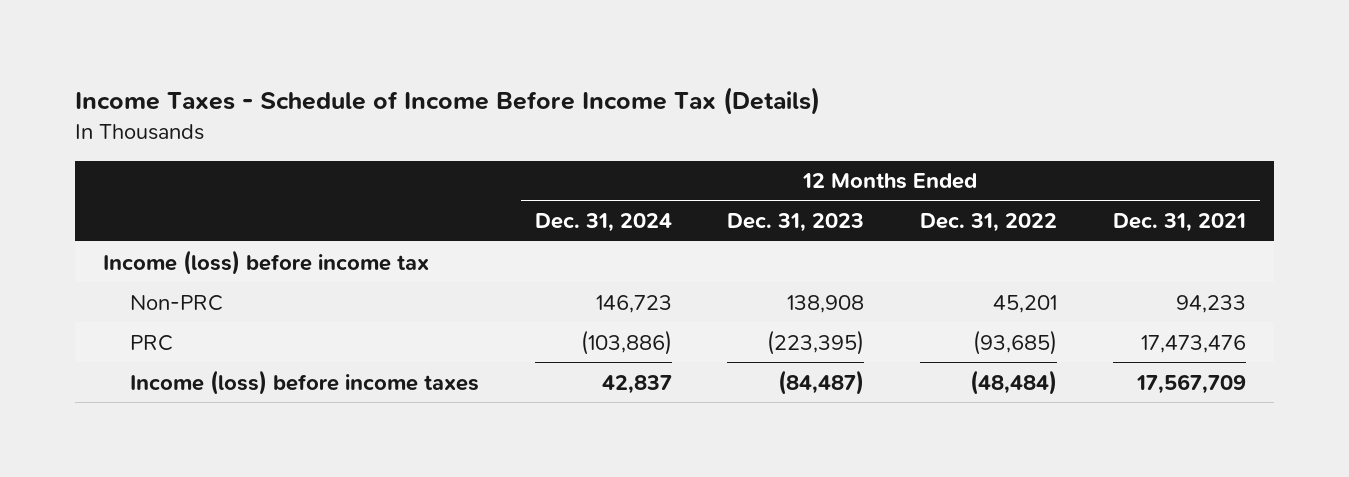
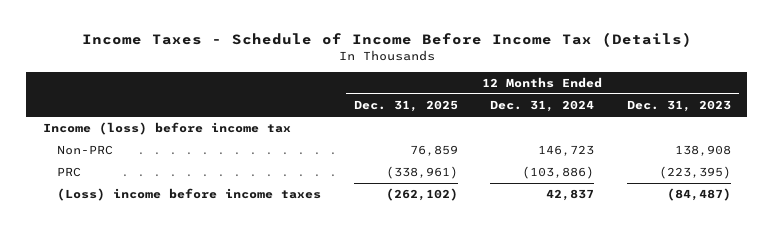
[920,213,1058,233] Dec. 31, 2022 -> none
[1112,213,1246,233] Dec. 31, 2021 -> none
none -> [353,100,458,113] Dec. 31, 2025
[129,369,479,395] Income (loss) before income taxes -> [57,188,322,202] (Loss) income before income taxes

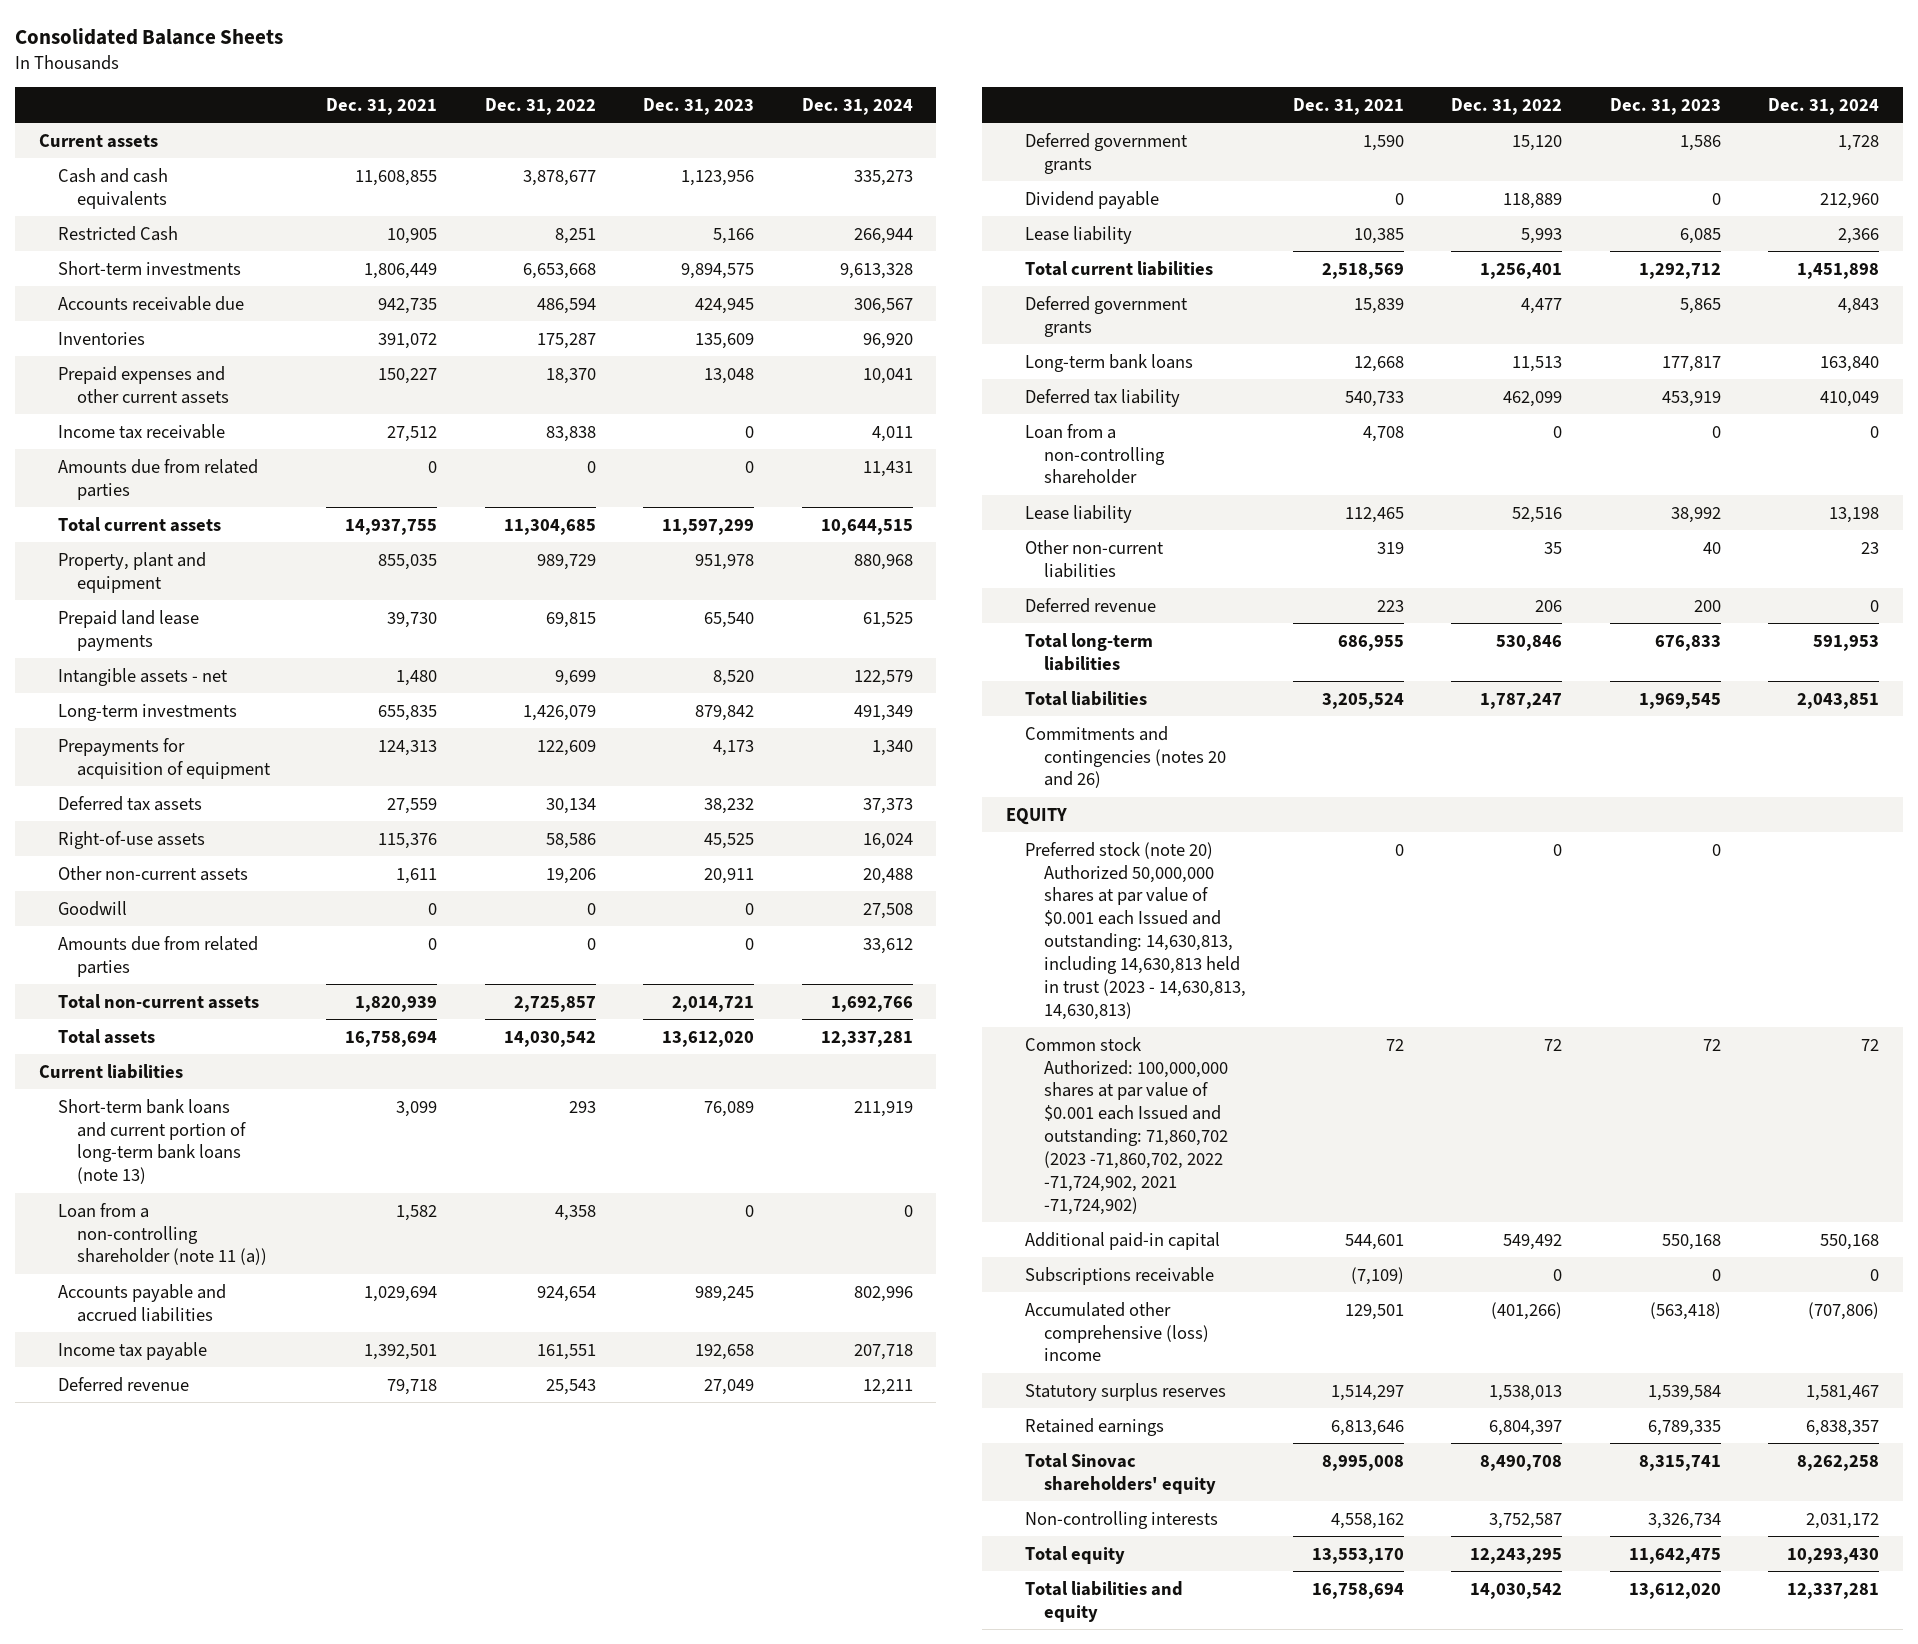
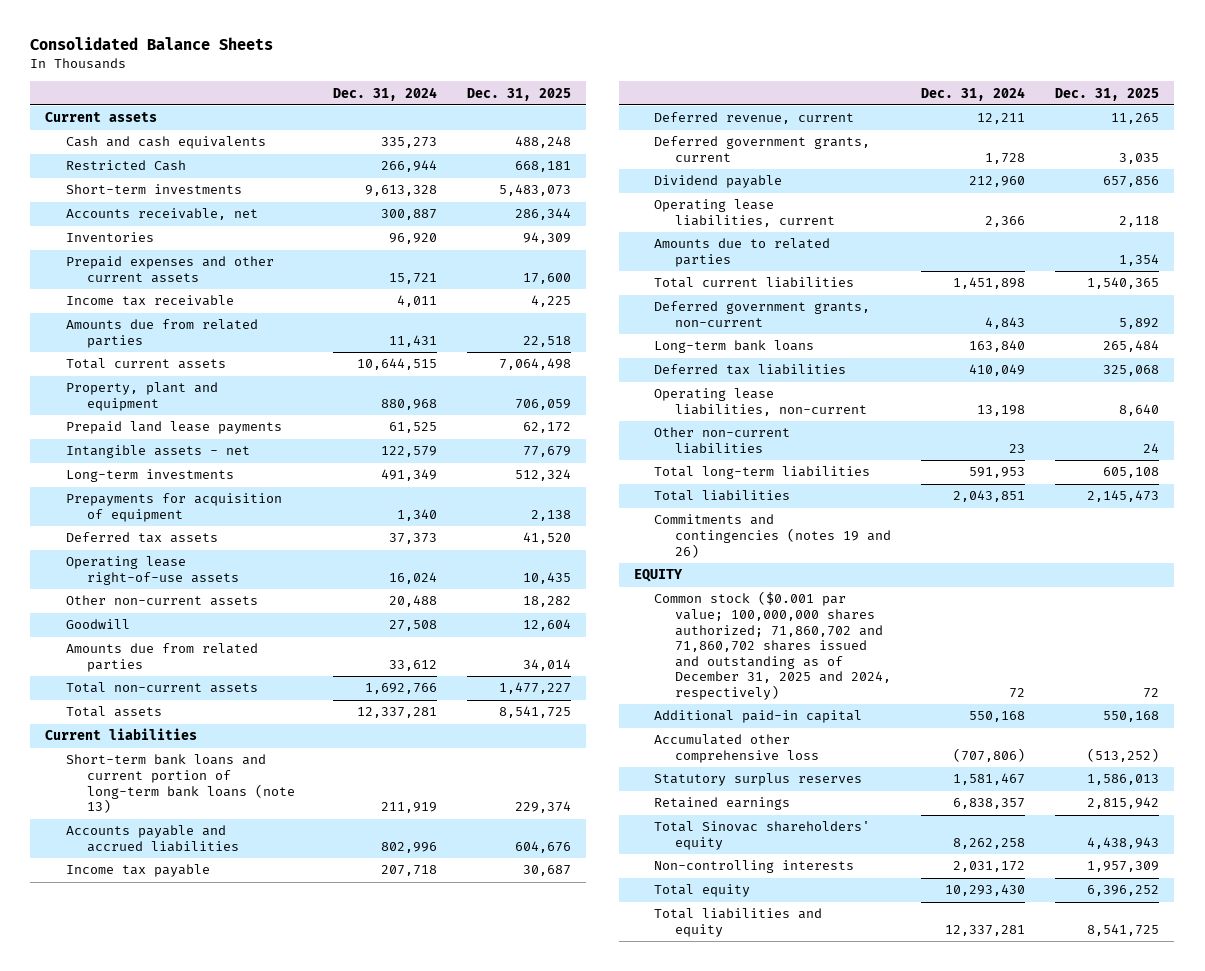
[326,97,438,115] Dec. 31, 2021 -> none
[484,97,596,115] Dec. 31, 2022 -> none
[643,97,755,115] Dec. 31, 2023 -> none
none -> [466,87,571,101] Dec. 31, 2025
[57,295,244,311] Accounts receivable due -> [65,208,258,221] Accounts receivable, net
[853,297,913,314] 306,567 -> [380,209,437,221] 300,887
[862,367,913,384] 10,041 -> [388,273,437,285] 15,721
[57,830,205,849] Right-of-use assets -> [65,556,239,586] Operating lease right-of-use assets
[57,1202,267,1266] Loan from a non-controlling shareholder (note 11 (a)) -> none
[57,1376,189,1392] Deferred revenue -> [654,112,855,125] Deferred revenue, current
[1024,132,1188,174] Deferred government grants -> [654,136,871,163] Deferred government grants, current
[1024,225,1132,244] Lease liability -> [654,199,836,228] Operating lease liabilities, current
none -> [654,238,831,268] Amounts due to related parties
[1024,295,1188,337] Deferred government grants -> [654,301,871,328] Deferred government grants, non-current
[1024,423,1165,485] Loan from a non-controlling shareholder -> none
[1024,388,1180,407] Deferred tax liability -> [654,364,847,376] Deferred tax liabilities
[1024,504,1132,523] Lease liability -> [654,388,868,417] Operating lease liabilities, non-current
[1024,597,1156,613] Deferred revenue -> none
[1024,725,1226,789] Commitments and contingencies (notes 20 and 26) -> [654,514,892,558] Commitments and contingencies (notes 19 and 26)
[1024,841,1246,1020] Preferred stock (note 20) Authorized 50,000,000 shares at par value of $0.001 each Issued and outstanding: 14,630,813, including 14,630,813 held in trust (2023 - 14,630,813, 14,630,813) -> none
[1024,1036,1228,1215] Common stock Authorized: 100,000,000 shares at par value of $0.001 each Issued and outstanding: 71,860,702 (2023 -71,860,702, 2022 -71,724,902, 2021 -71,724,902) -> [654,591,892,700] Common stock ($0.001 par value; 100,000,000 shares authorized; 71,860,702 and 71,860,702 shares issued and outstanding as of December 31, 2025 and 2024, respectively)
[1024,1266,1214,1285] Subscriptions receivable -> none
[1024,1301,1209,1362] Accumulated other comprehensive (loss) income -> [654,734,820,764] Accumulated other comprehensive loss

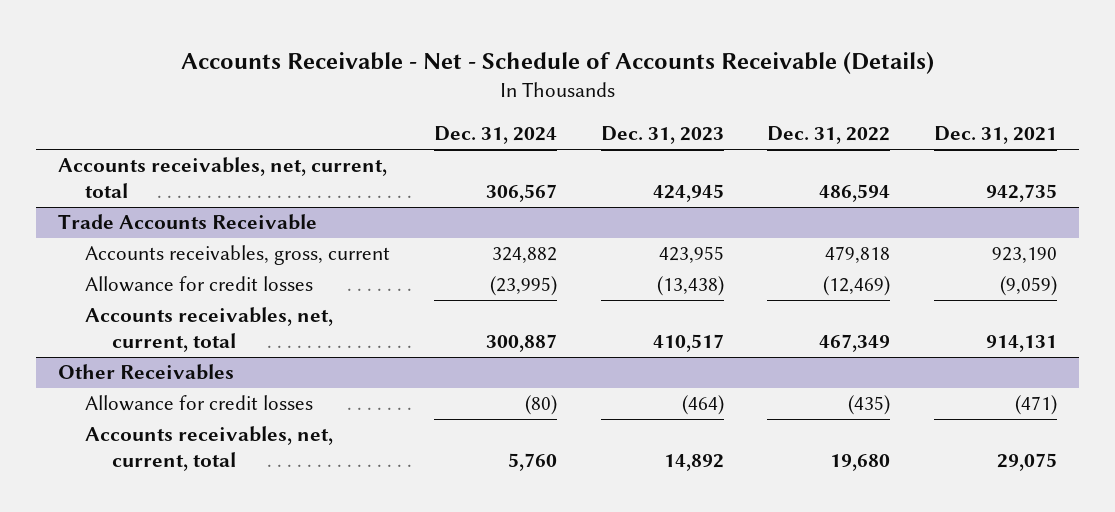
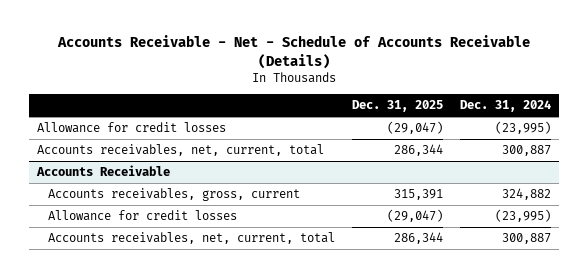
[600,126,724,145] Dec. 31, 2023 -> none
[767,126,891,145] Dec. 31, 2022 -> none
[934,126,1058,145] Dec. 31, 2021 -> none
none -> [351,100,443,113] Dec. 31, 2025
none -> [37,122,227,134] Allowance for credit losses
[485,184,557,203] 306,567 -> [501,145,551,157] 300,887
[58,214,318,231] Trade Accounts Receivable -> [36,165,171,177] Accounts Receivable
[58,364,235,381] Other Receivables -> none
[85,395,314,412] Allowance for credit losses -> none
[85,426,334,472] Accounts receivables, net, current, total -> none

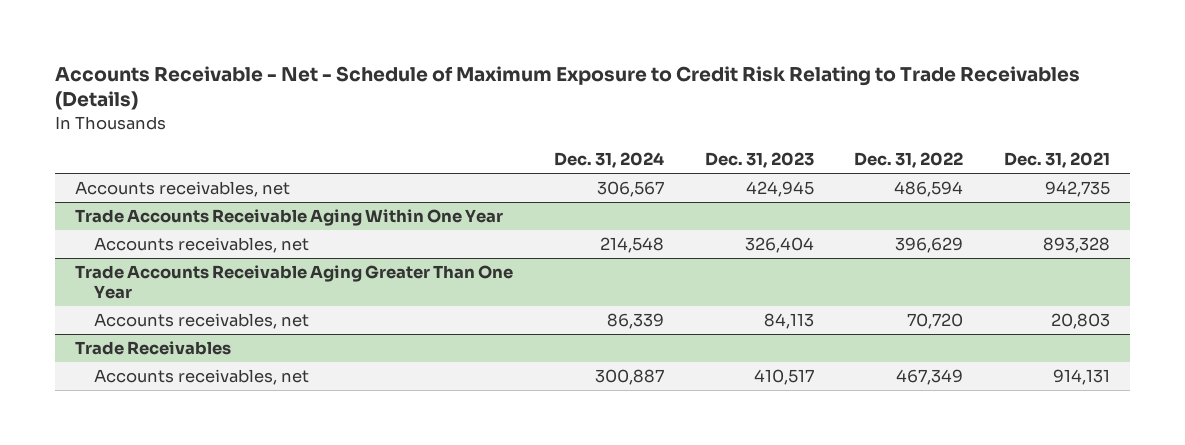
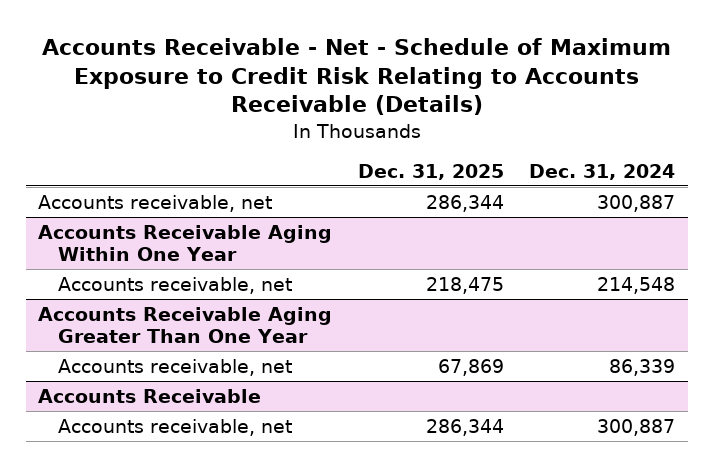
[55,65,1081,111] Accounts Receivable - Net - Schedule of Maximum Exposure to Credit Risk Relating to Trade Receivables (Details) -> [41,37,671,116] Accounts Receivable - Net - Schedule of Maximum Exposure to Credit Risk Relating to Accounts Receivable (Details)
[704,152,814,169] Dec. 31, 2023 -> none
[854,152,964,169] Dec. 31, 2022 -> none
[1004,152,1111,169] Dec. 31, 2021 -> none
none -> [357,163,504,180] Dec. 31, 2025
[75,340,232,355] Trade Receivables -> none
[75,180,291,197] Accounts receivables, net -> [38,194,273,212] Accounts receivable, net
[597,180,665,197] 306,567 -> [597,194,676,212] 300,887
[75,208,504,226] Trade Accounts Receivable Aging Within One Year -> [38,224,333,262] Accounts Receivable Aging Within One Year
[93,236,309,253] Accounts receivables, net -> [58,276,293,294] Accounts receivable, net
[75,264,514,300] Trade Accounts Receivable Aging Greater Than One Year -> [38,306,333,344] Accounts Receivable Aging Greater Than One Year
[93,312,309,329] Accounts receivables, net -> [58,358,293,376] Accounts receivable, net
none -> [38,388,262,403] Accounts Receivable
[93,368,309,385] Accounts receivables, net -> [58,418,293,436] Accounts receivable, net

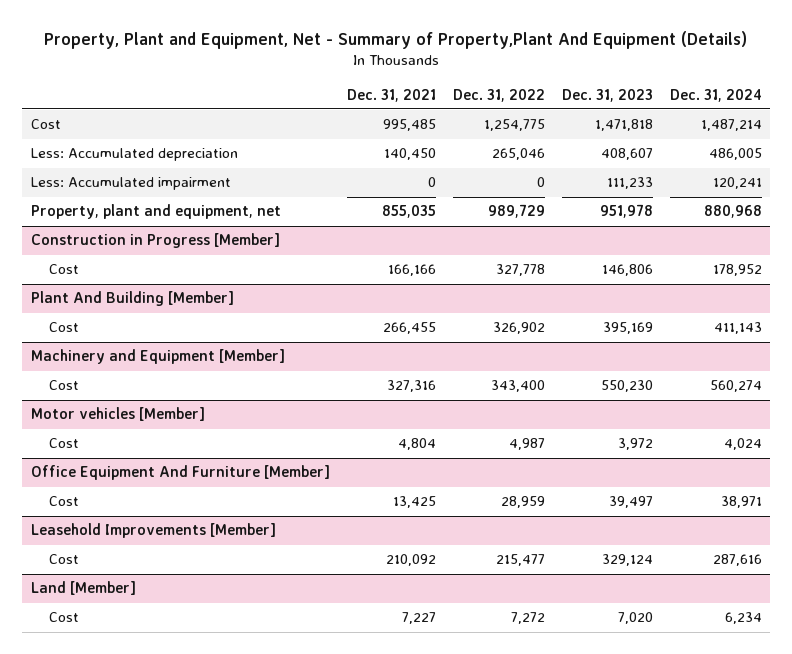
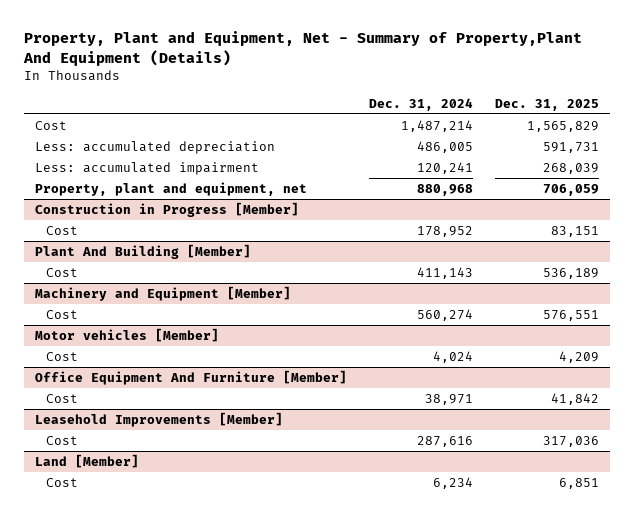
[346,88,436,102] Dec. 31, 2021 -> none
[452,88,545,102] Dec. 31, 2022 -> none
[561,88,653,102] Dec. 31, 2023 -> none
none -> [494,98,599,111] Dec. 31, 2025
[30,148,238,162] Less: Accumulated depreciation -> [34,140,275,154] Less: accumulated depreciation
[30,177,231,191] Less: Accumulated impairment -> [34,161,259,175] Less: accumulated impairment

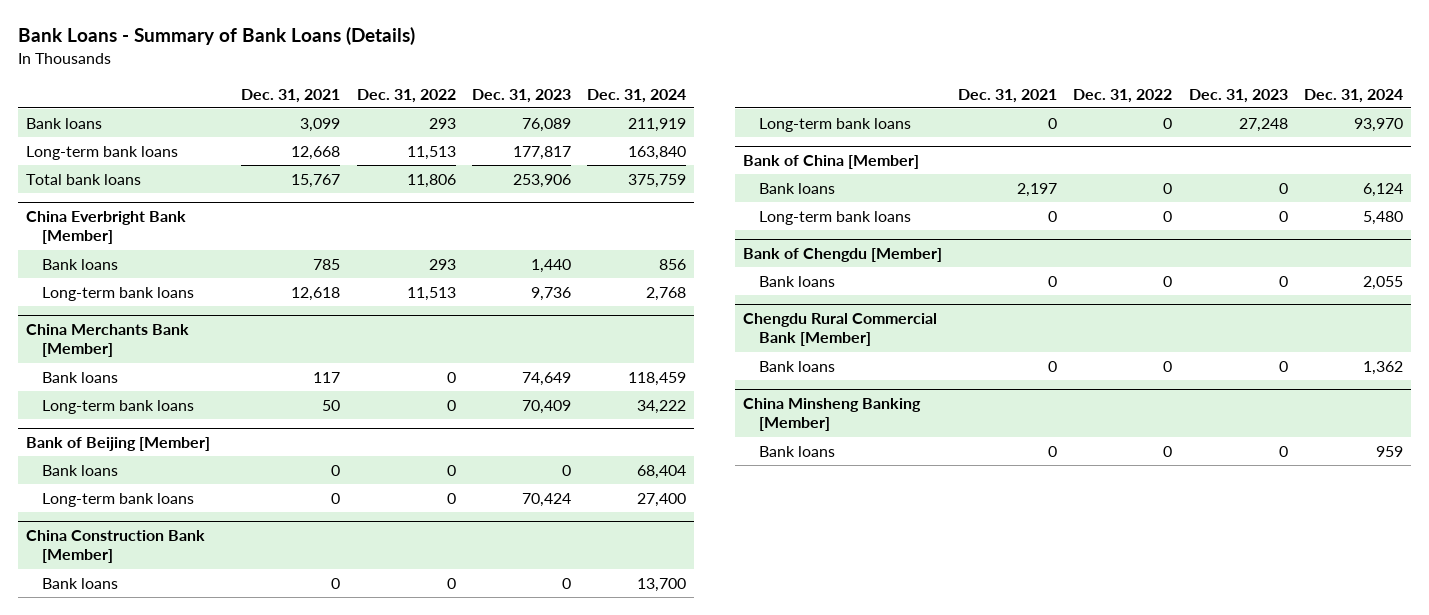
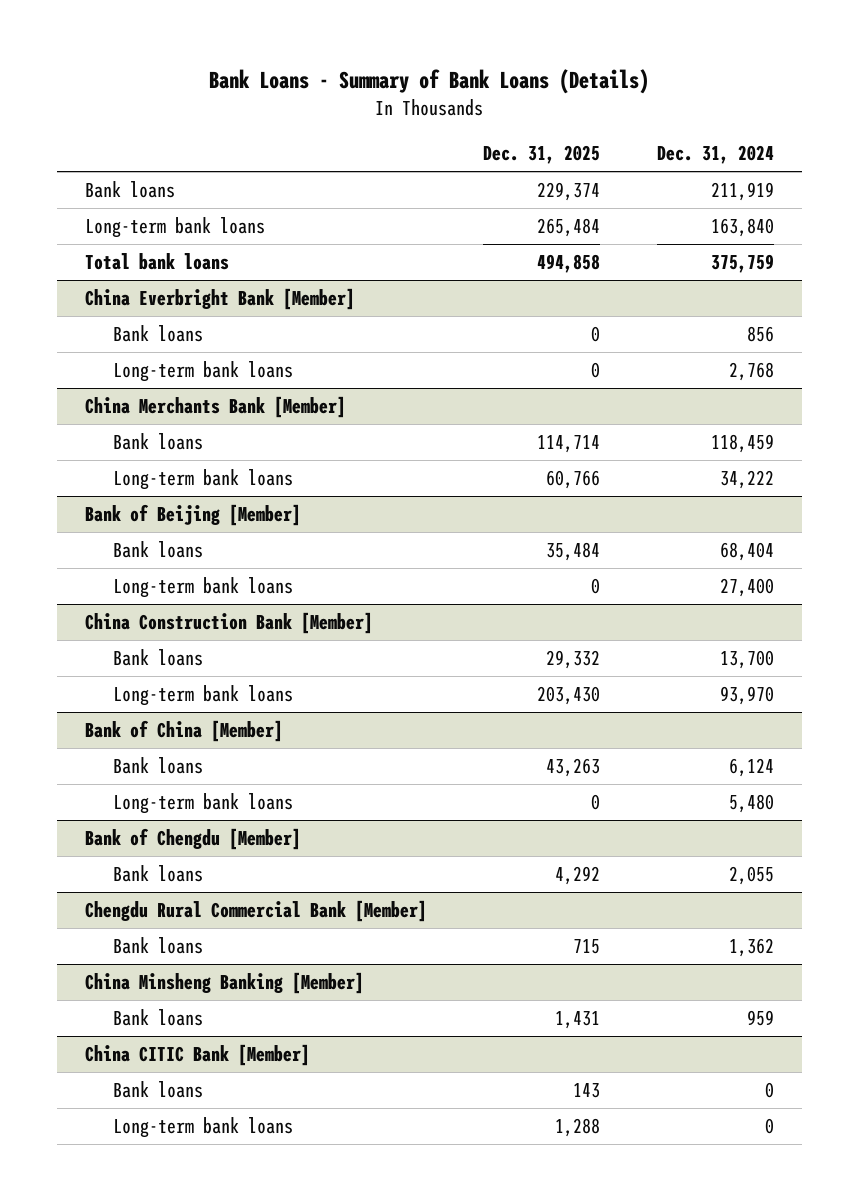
[241,88,341,103] Dec. 31, 2021 -> none
[356,88,456,103] Dec. 31, 2022 -> none
[471,88,571,103] Dec. 31, 2023 -> none
none -> [483,144,601,164] Dec. 31, 2025
none -> [85,1044,311,1067] China CITIC Bank [Member]
none -> [112,1081,203,1099] Bank loans
none -> [112,1117,293,1139] Long-term bank loans

